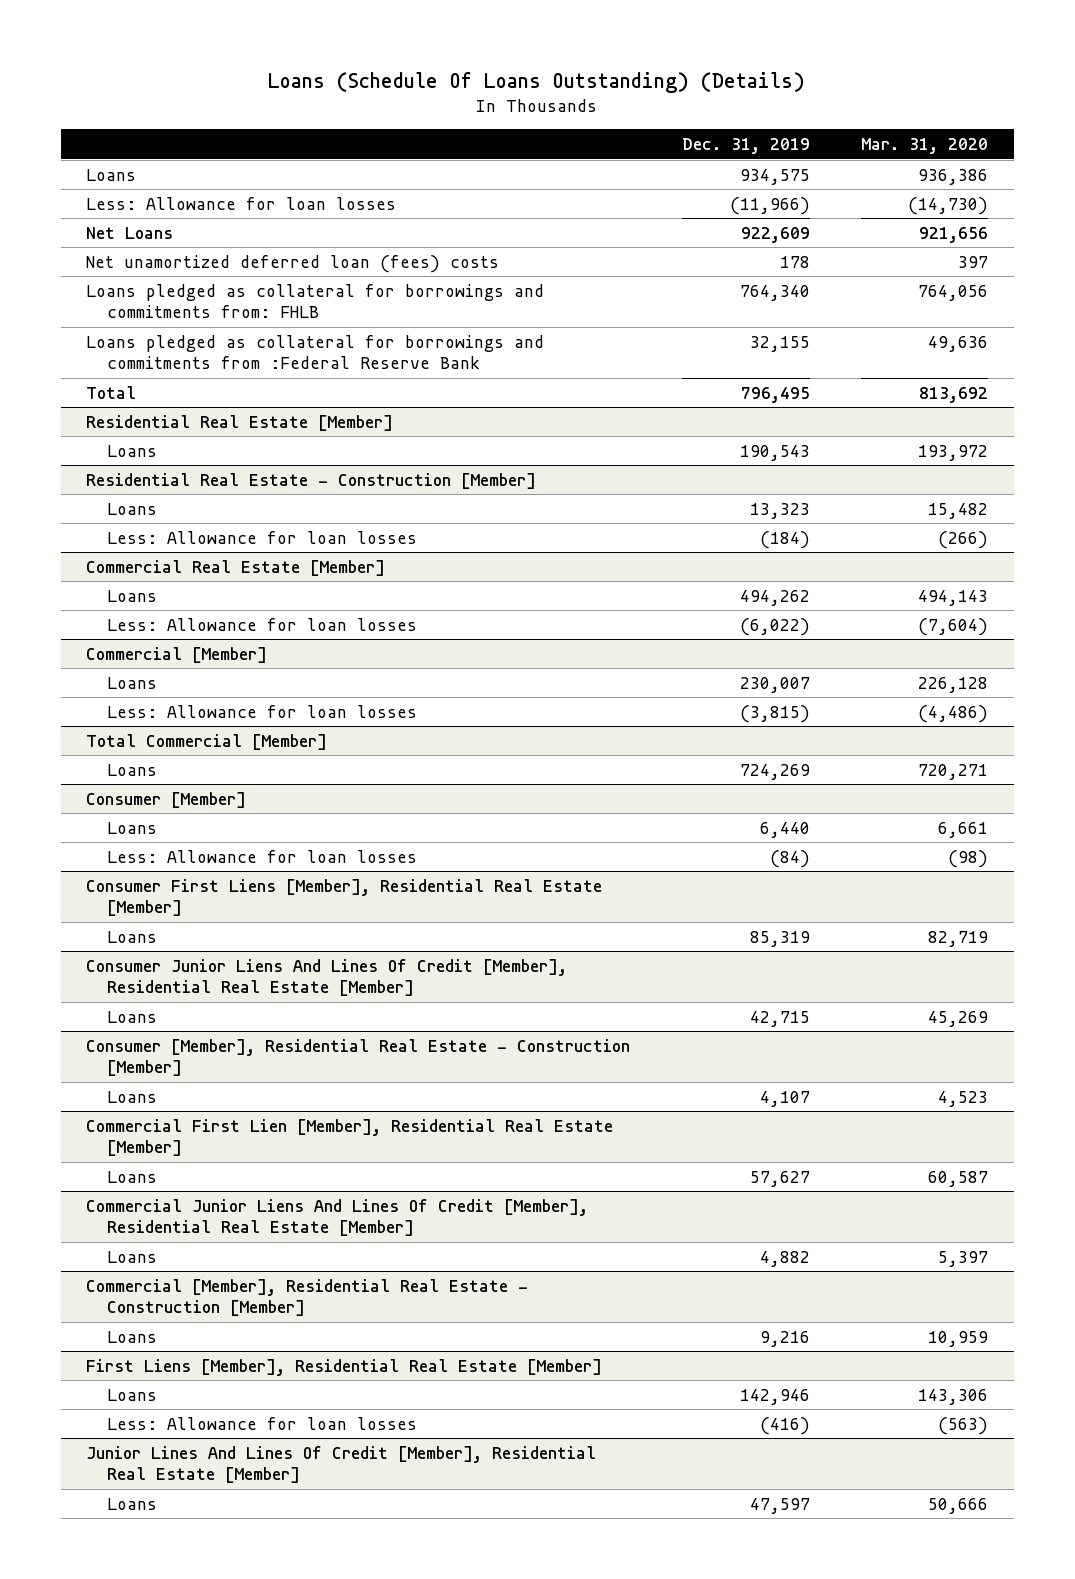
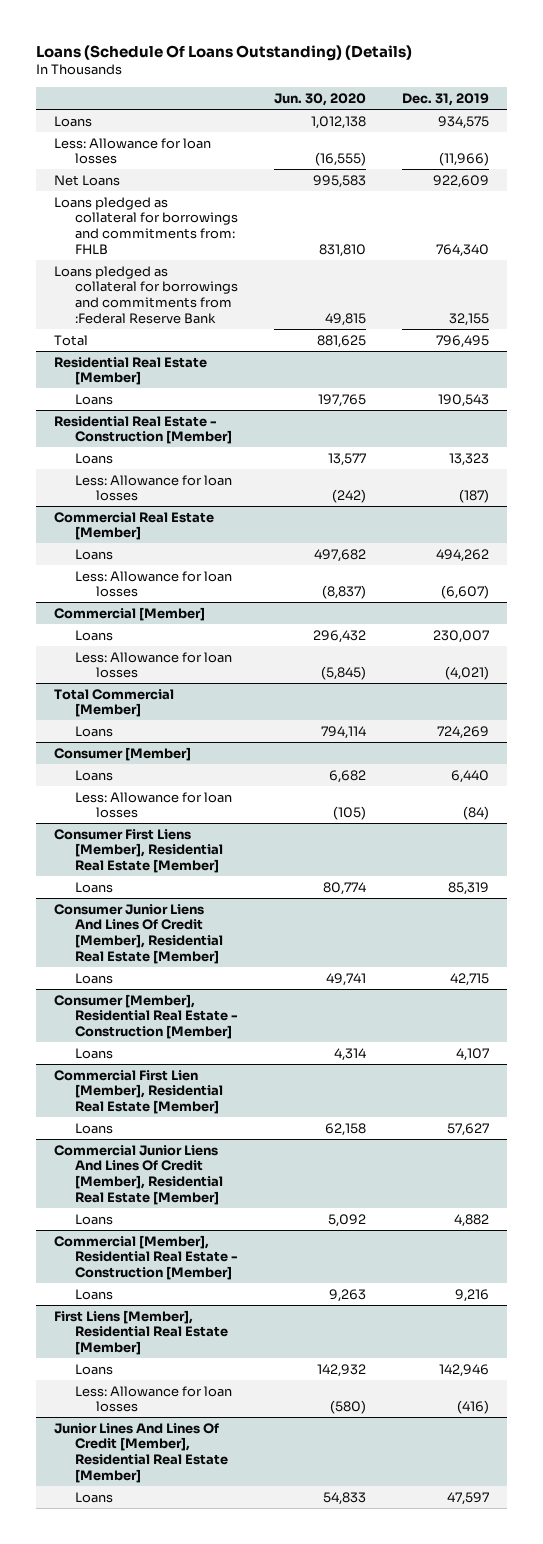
[861,138,989,155] Mar. 31, 2020 -> none
none -> [273,92,366,106] Jun. 30, 2020
[86,254,500,273] Net unamortized deferred loan (fees) costs -> none
[759,530,810,549] (184) -> [458,489,489,504] (187)
[739,617,810,636] (6,022) -> [440,585,489,600] (6,607)
[739,704,810,723] (3,815) -> [444,666,489,681] (4,021)

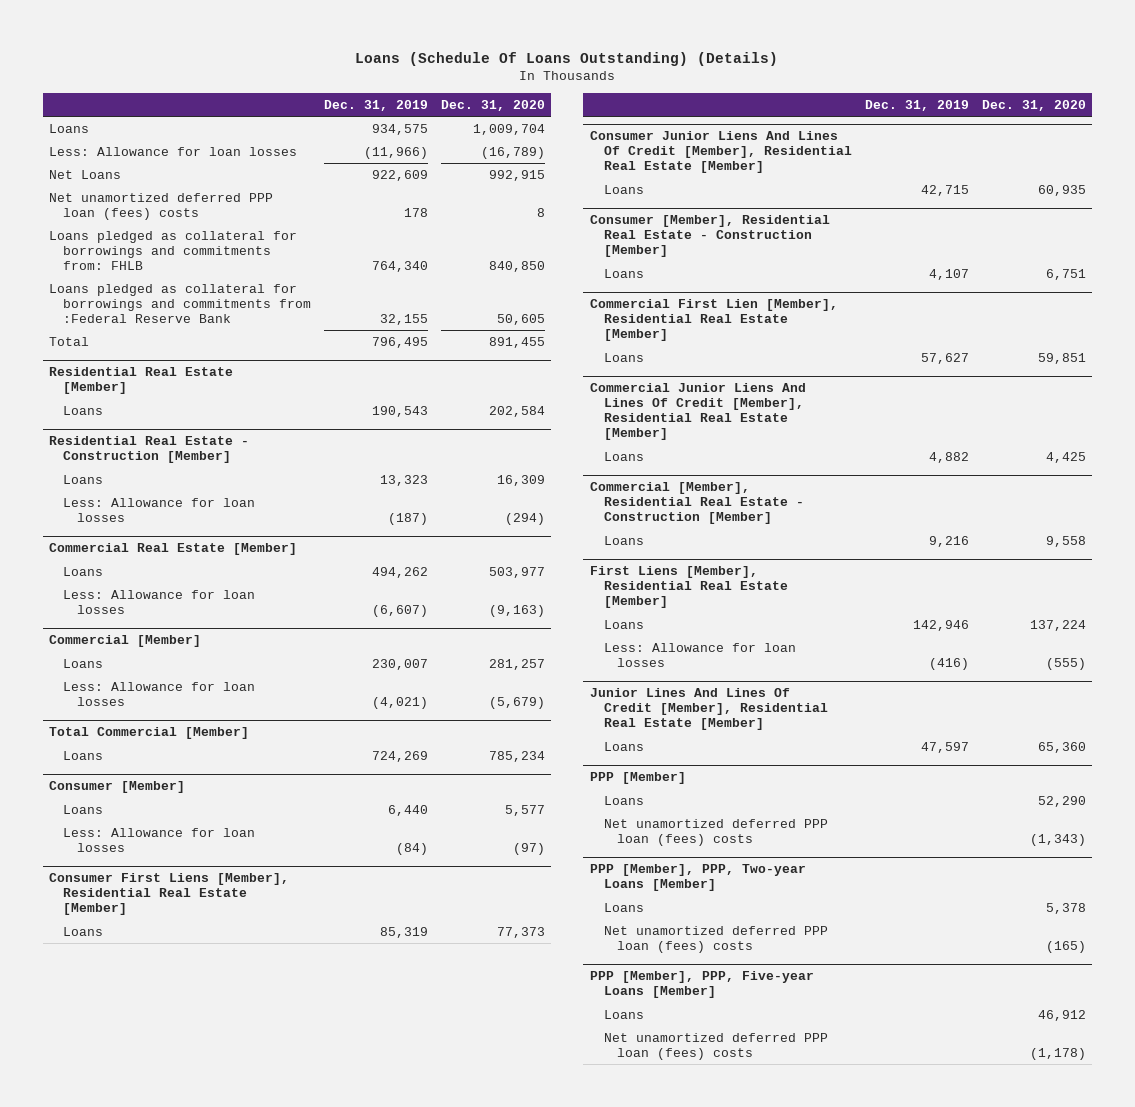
[273,92,366,106] Jun. 30, 2020 -> none
none -> [440,99,545,111] Dec. 31, 2020
none -> [49,192,274,220] Net unamortized deferred PPP loan (fees) costs
none -> [589,772,686,785] PPP [Member]
none -> [603,795,644,805] Loans
none -> [603,818,828,846] Net unamortized deferred PPP loan (fees) costs
none -> [589,864,806,892] PPP [Member], PPP, Two-year Loans [Member]
none -> [603,902,644,912] Loans
none -> [603,925,828,953] Net unamortized deferred PPP loan (fees) costs
none -> [589,971,814,999] PPP [Member], PPP, Five-year Loans [Member]
none -> [603,1009,644,1019] Loans
none -> [603,1032,828,1060] Net unamortized deferred PPP loan (fees) costs

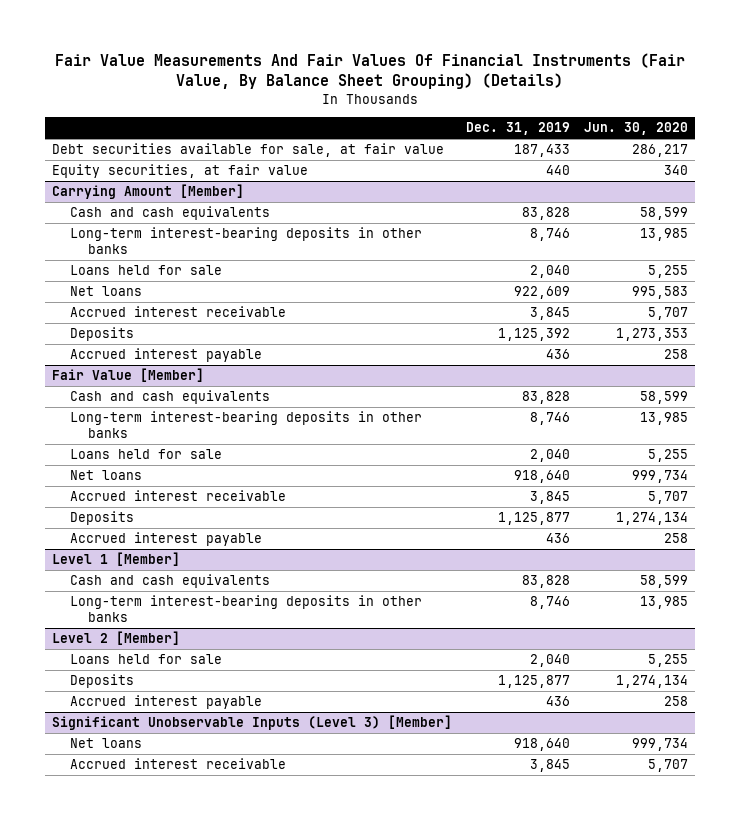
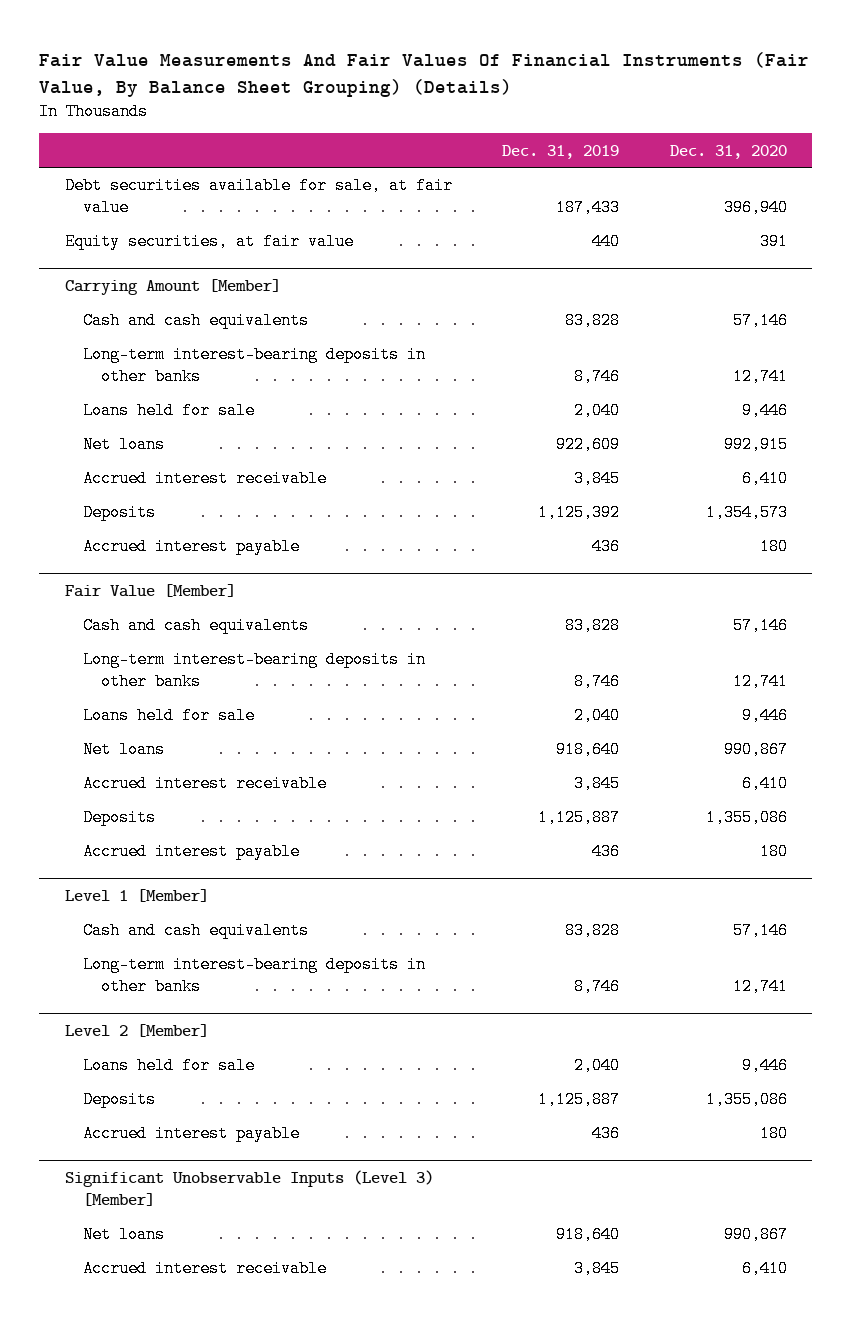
[583,122,688,136] Jun. 30, 2020 -> none
none -> [669,144,787,159] Dec. 31, 2020
[498,512,571,526] 1,125,877 -> [538,809,621,827] 1,125,887
[498,675,571,689] 1,125,877 -> [538,1091,621,1109] 1,125,887

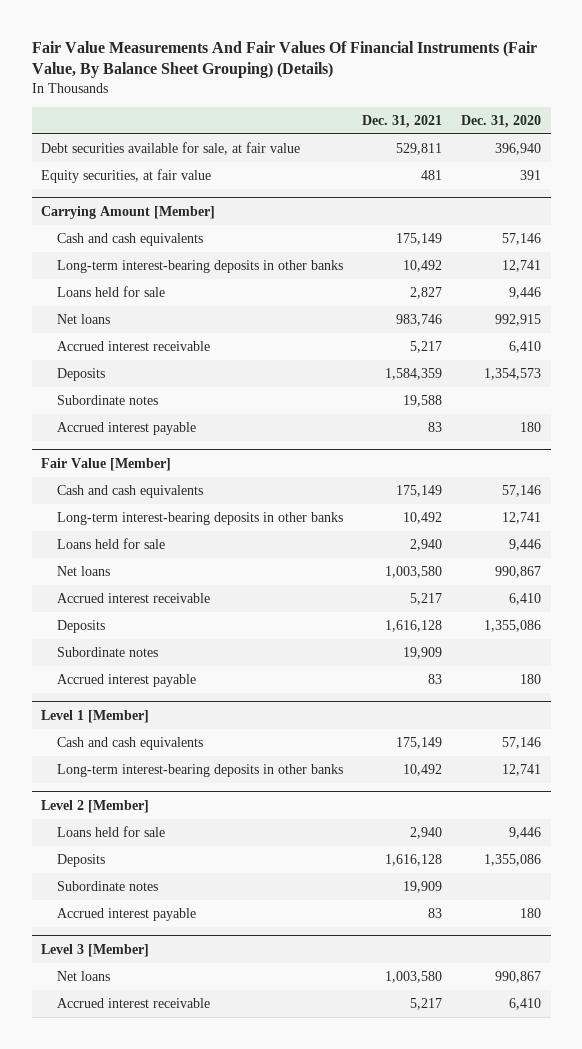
[502,144,620,159] Dec. 31, 2019 -> none
none -> [362,114,443,128] Dec. 31, 2021
none -> [57,394,159,405] Subordinate notes
none -> [57,646,159,657] Subordinate notes
none -> [57,880,159,891] Subordinate notes
[64,1170,434,1207] Significant Unobservable Inputs (Level 3) [Member] -> [41,943,150,957] Level 3 [Member]

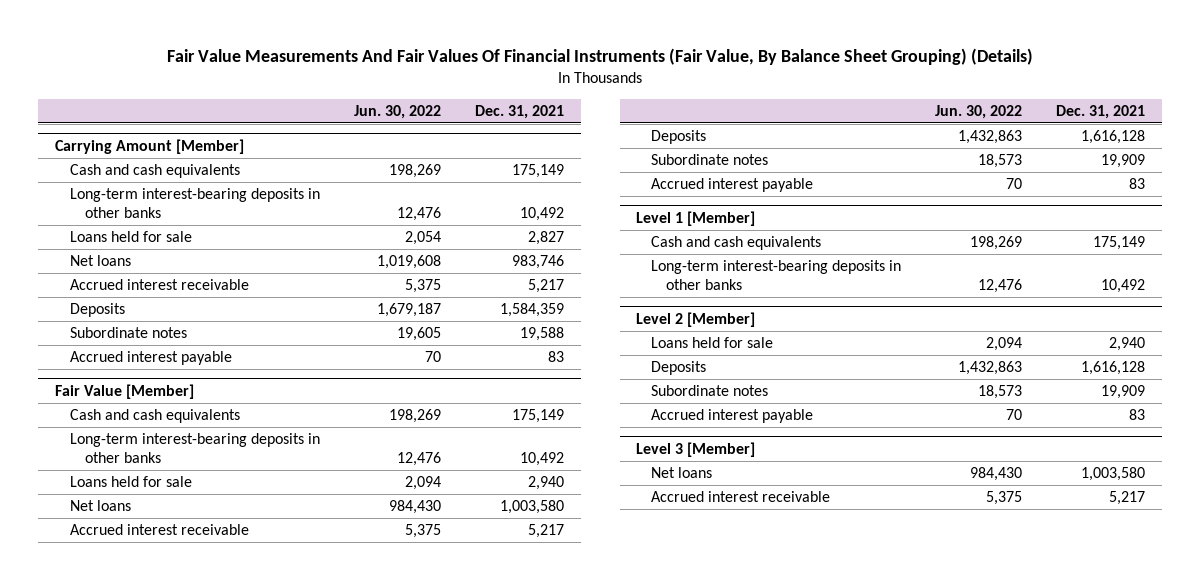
[461,114,542,128] Dec. 31, 2020 -> none
none -> [353,104,441,119] Jun. 30, 2022
[41,141,301,155] Debt securities available for sale, at fair value -> none
[41,168,212,183] Equity securities, at fair value -> none

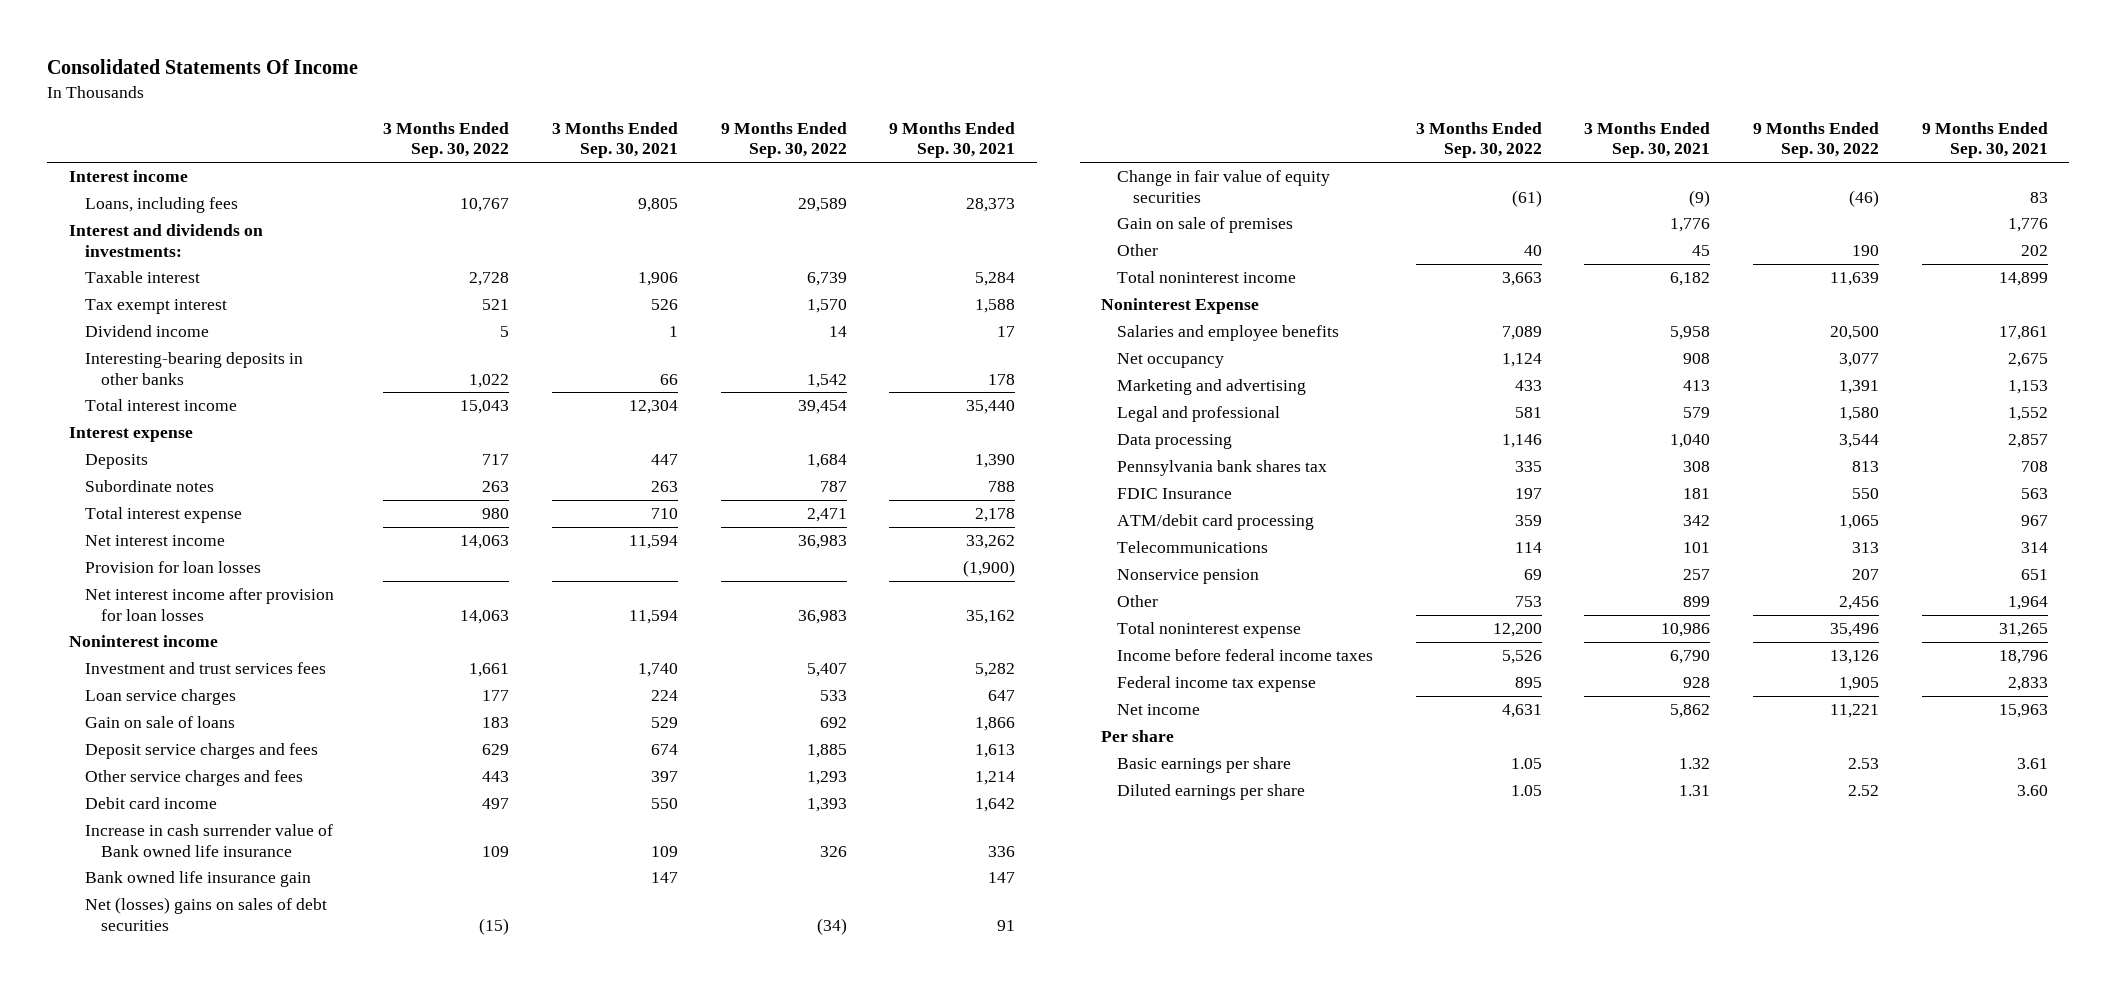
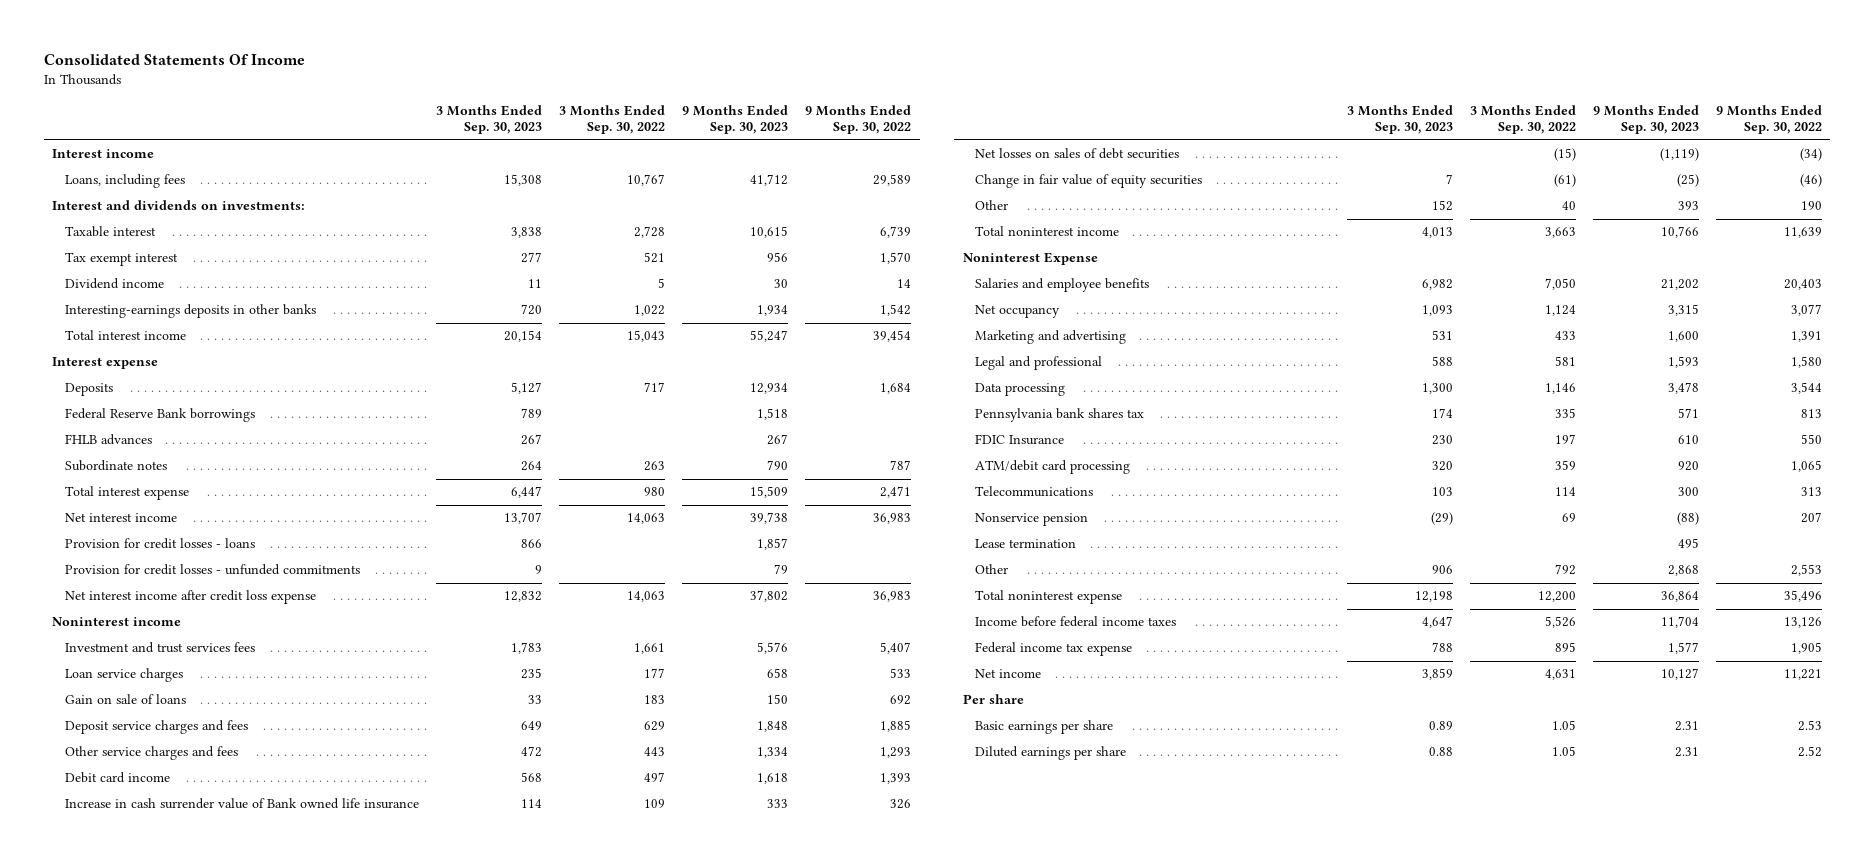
[552,121,679,159] 3 Months Ended Sep. 30, 2021 -> none
[889,121,1016,159] 9 Months Ended Sep. 30, 2021 -> none
none -> [435,104,542,135] 3 Months Ended Sep. 30, 2023
none -> [682,104,789,135] 9 Months Ended Sep. 30, 2023
[84,352,303,385] Interesting-bearing deposits in other banks -> [64,304,316,319] Interesting-earnings deposits in other banks
none -> [64,408,255,423] Federal Reserve Bank borrowings
none -> [64,434,152,446] FHLB advances
[84,561,261,574] Provision for loan losses -> [64,538,255,550] Provision for credit losses - loans
none -> [64,564,360,576] Provision for credit losses - unfunded commitments
[84,588,334,621] Net interest income after provision for loan losses -> [64,590,316,605] Net interest income after credit loss expense
[84,871,311,888] Bank owned life insurance gain -> none
[84,897,327,931] Net (losses) gains on sales of debt securities -> [975,148,1180,160] Net losses on sales of debt securities
[1117,217,1294,234] Gain on sale of premises -> none
[1501,326,1542,341] 7,089 -> [1544,278,1576,291] 7,050
[1830,326,1880,341] 20,500 -> [1783,279,1822,291] 20,403
none -> [975,539,1077,549] Lease termination
[1514,596,1542,608] 753 -> [1554,564,1576,576] 792
[1839,596,1880,611] 2,456 -> [1790,564,1822,577] 2,553

